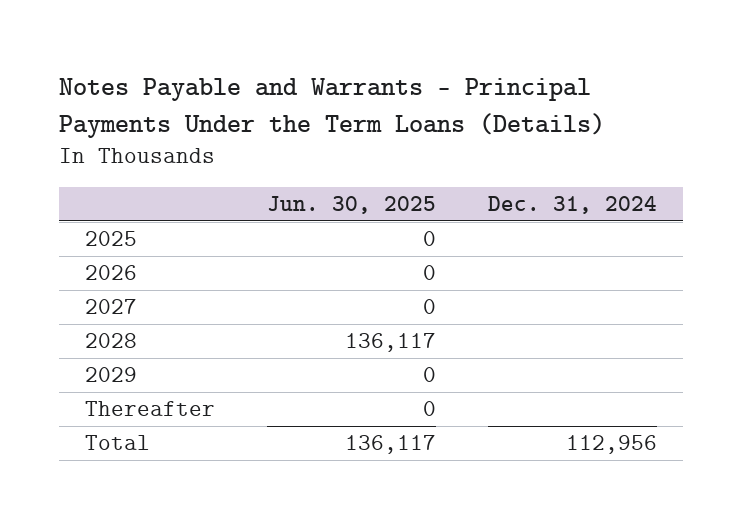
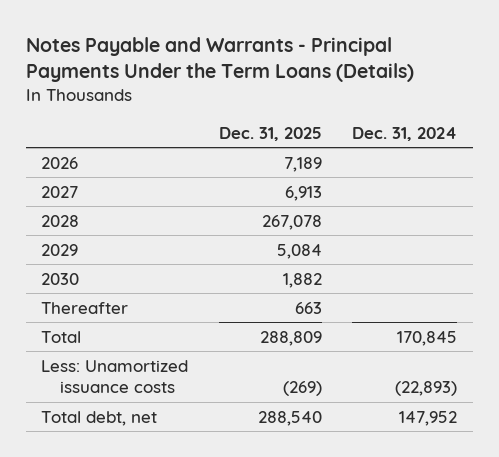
[266,196,436,215] Jun. 30, 2025 -> none
none -> [218,126,322,141] Dec. 31, 2025
[84,231,137,247] 2025 -> none
none -> [41,272,80,285] 2030
[566,435,658,455] 112,956 -> [397,330,458,346] 170,845
none -> [41,359,189,394] Less: Unamortized issuance costs
none -> [41,410,158,426] Total debt, net

